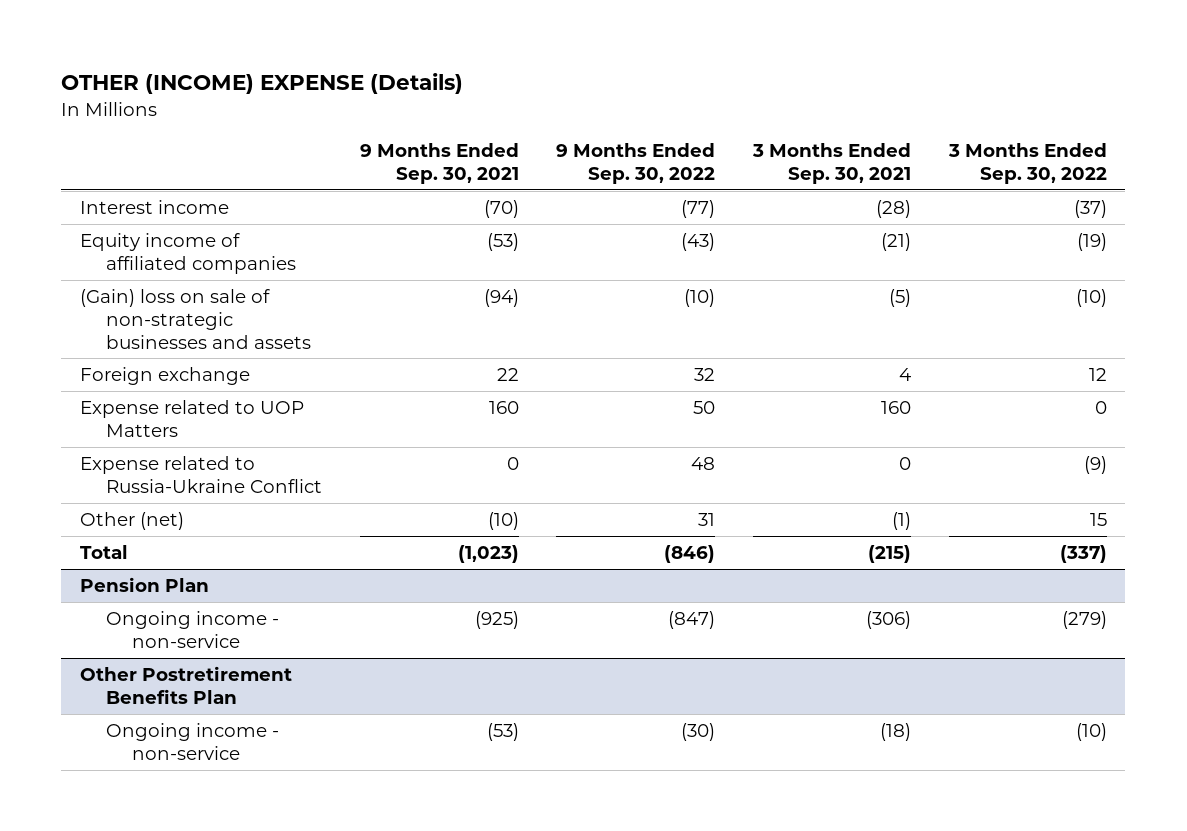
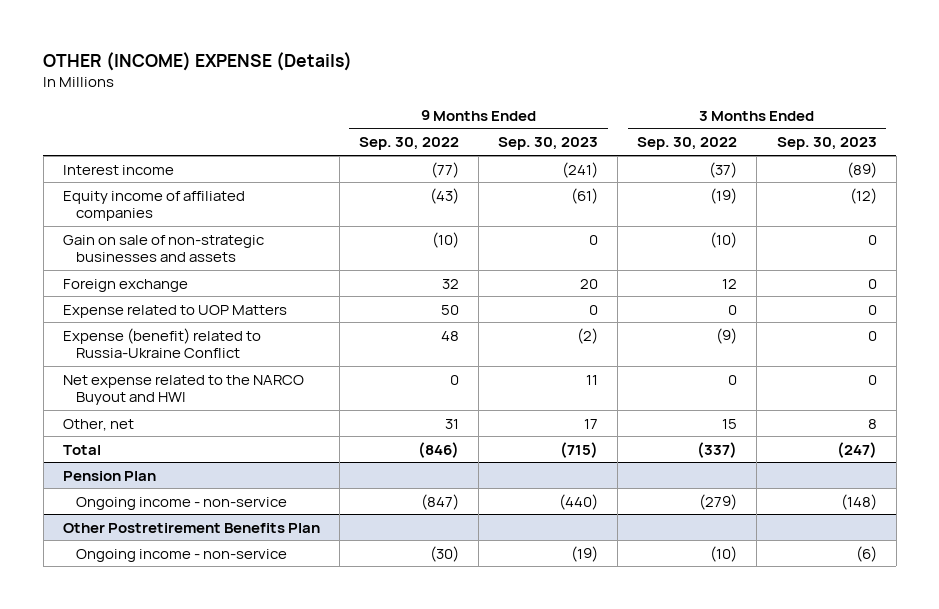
[359,143,519,185] 9 Months Ended Sep. 30, 2021 -> none
[751,143,911,185] 3 Months Ended Sep. 30, 2021 -> none
none -> [498,137,599,151] Sep. 30, 2023
none -> [776,137,877,151] Sep. 30, 2023
[79,288,311,349] (Gain) loss on sale of non-strategic businesses and assets -> [62,234,264,263] Gain on sale of non-strategic businesses and assets
[79,455,322,493] Expense related to Russia-Ukraine Conflict -> [62,327,261,359] Expense (benefit) related to Russia-Ukraine Conflict
none -> [62,374,304,406] Net expense related to the NARCO Buyout and HWI
[79,511,184,530] Other (net) -> [62,418,134,431] Other, net

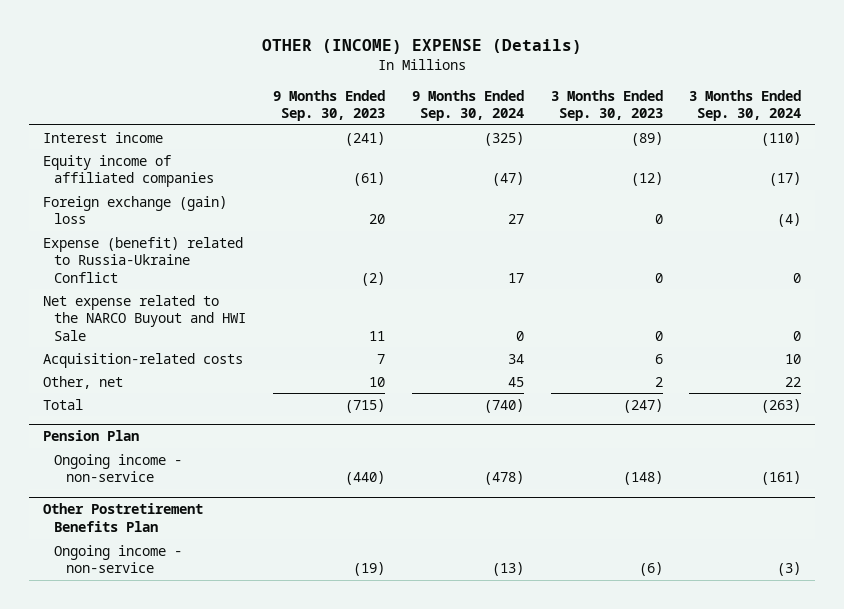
[359,137,460,151] Sep. 30, 2022 -> none
[637,137,738,151] Sep. 30, 2022 -> none
none -> [411,89,524,122] 9 Months Ended Sep. 30, 2024
none -> [689,89,802,122] 3 Months Ended Sep. 30, 2024
[62,234,264,263] Gain on sale of non-strategic businesses and assets -> none
[62,304,287,318] Expense related to UOP Matters -> none
[62,278,188,292] Foreign exchange -> [42,195,227,225] Foreign exchange (gain) loss
[62,374,304,406] Net expense related to the NARCO Buyout and HWI -> [42,294,247,341] Net expense related to the NARCO Buyout and HWI Sale
none -> [42,352,243,368] Acquisition-related costs
[584,418,599,429] 17 -> [368,376,385,387] 10
[867,418,877,429] 8 -> [654,376,663,387] 2

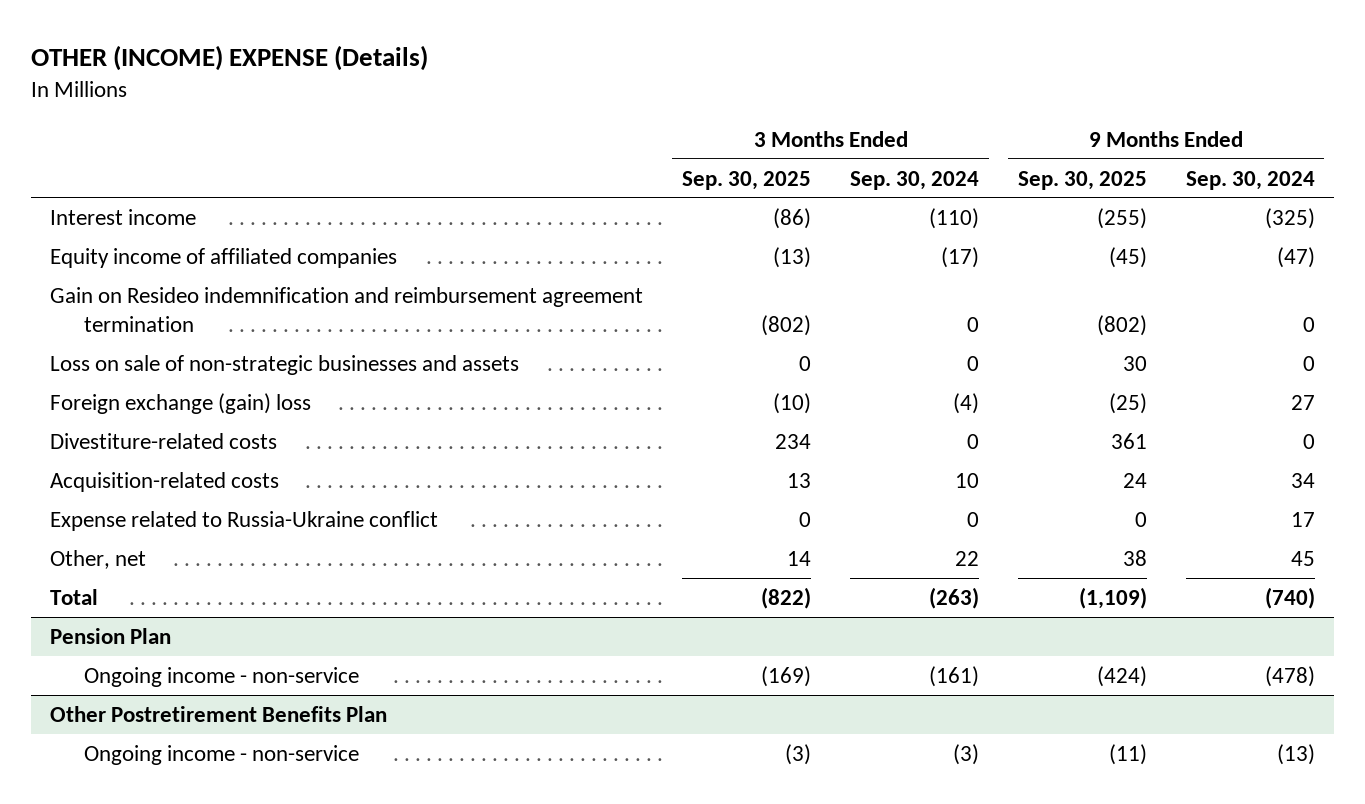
[272,89,385,122] 9 Months Ended Sep. 30, 2023 -> none
[550,89,663,122] 3 Months Ended Sep. 30, 2023 -> none
none -> [682,170,812,190] Sep. 30, 2025
none -> [1017,170,1147,190] Sep. 30, 2025
none -> [50,286,644,333] Gain on Resideo indemnification and reimbursement agreement termination
none -> [50,354,520,375] Loss on sale of non-strategic businesses and assets
[42,236,243,283] Expense (benefit) related to Russia-Ukraine Conflict -> none
[42,294,247,341] Net expense related to the NARCO Buyout and HWI Sale -> none
none -> [50,432,278,449] Divestiture-related costs
none -> [50,510,439,531] Expense related to Russia-Ukraine conflict

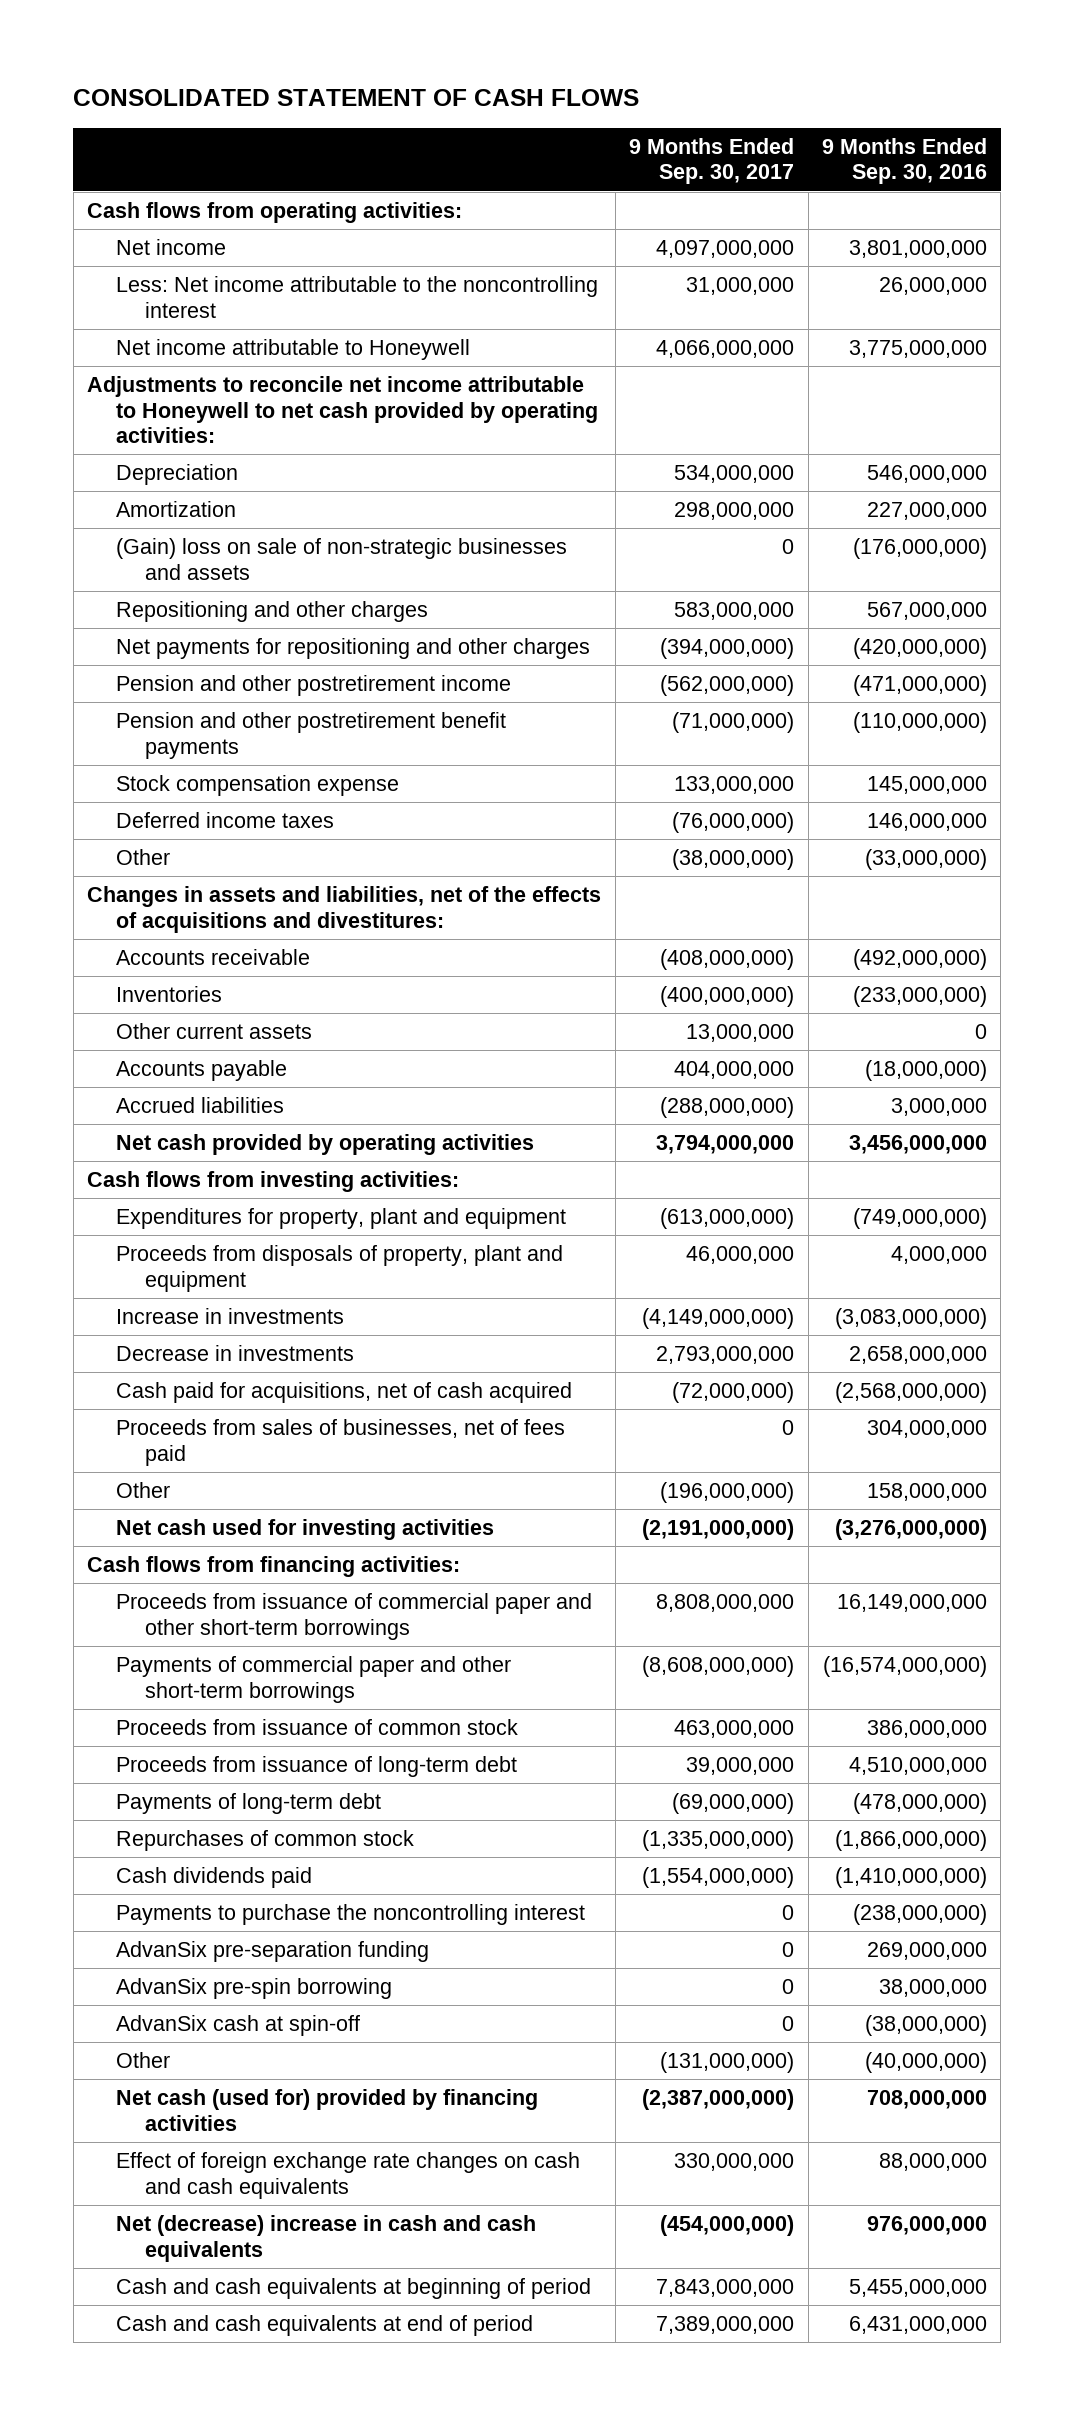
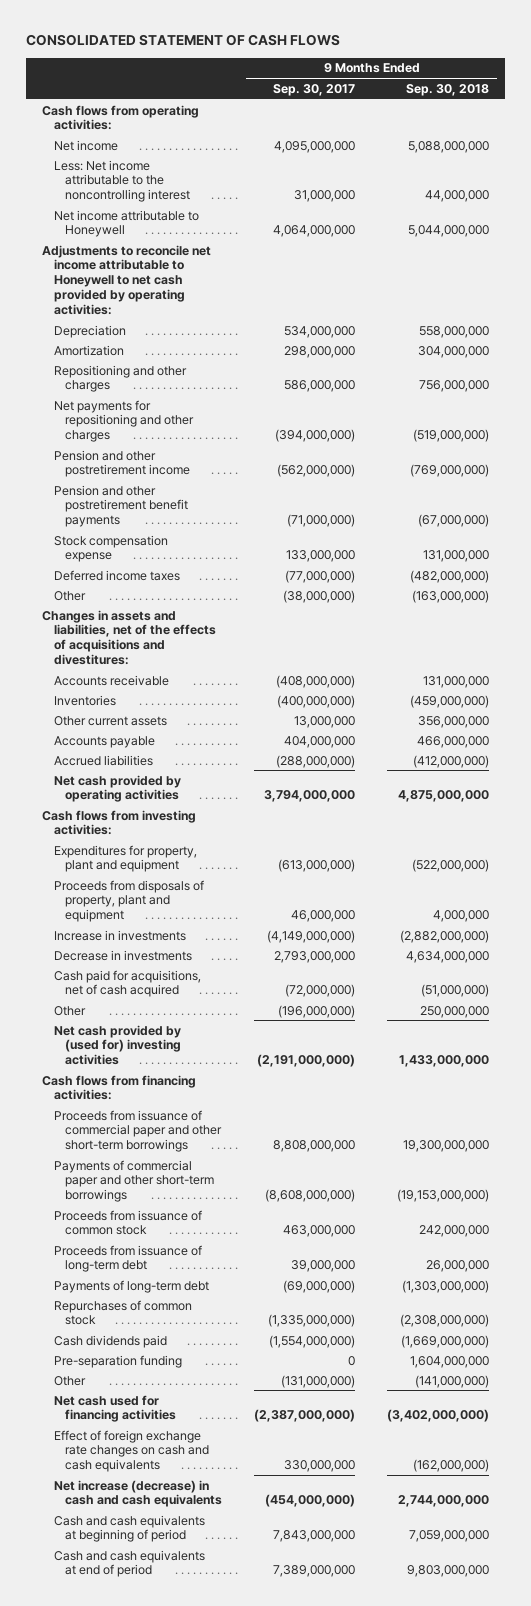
[821,137,987,185] 9 Months Ended Sep. 30, 2016 -> none
none -> [406,83,490,96] Sep. 30, 2018
[656,240,795,259] 4,097,000,000 -> [274,140,356,153] 4,095,000,000
[656,340,795,359] 4,066,000,000 -> [273,225,356,238] 4,064,000,000
[115,538,567,580] (Gain) loss on sale of non-strategic businesses and assets -> none
[674,602,795,621] 583,000,000 -> [284,380,356,393] 586,000,000
[672,812,795,834] (76,000,000) -> [285,569,356,583] (77,000,000)
[115,1419,565,1466] Proceeds from sales of businesses, net of fees paid -> none
[115,1519,494,1541] Net cash used for investing activities -> [53,1024,182,1066] Net cash provided by (used for) investing activities
[115,1904,585,1926] Payments to purchase the noncontrolling interest -> none
[115,1978,392,2000] AdvanSix pre-spin borrowing -> none
[115,2015,360,2037] AdvanSix cash at spin-off -> none
[115,1941,429,1963] AdvanSix pre-separation funding -> [53,1354,182,1368] Pre-separation funding
[115,2089,538,2131] Net cash (used for) provided by financing activities -> [53,1394,177,1423] Net cash used for financing activities
[115,2215,536,2262] Net (decrease) increase in cash and cash equivalents -> [53,1479,223,1508] Net increase (decrease) in cash and cash equivalents

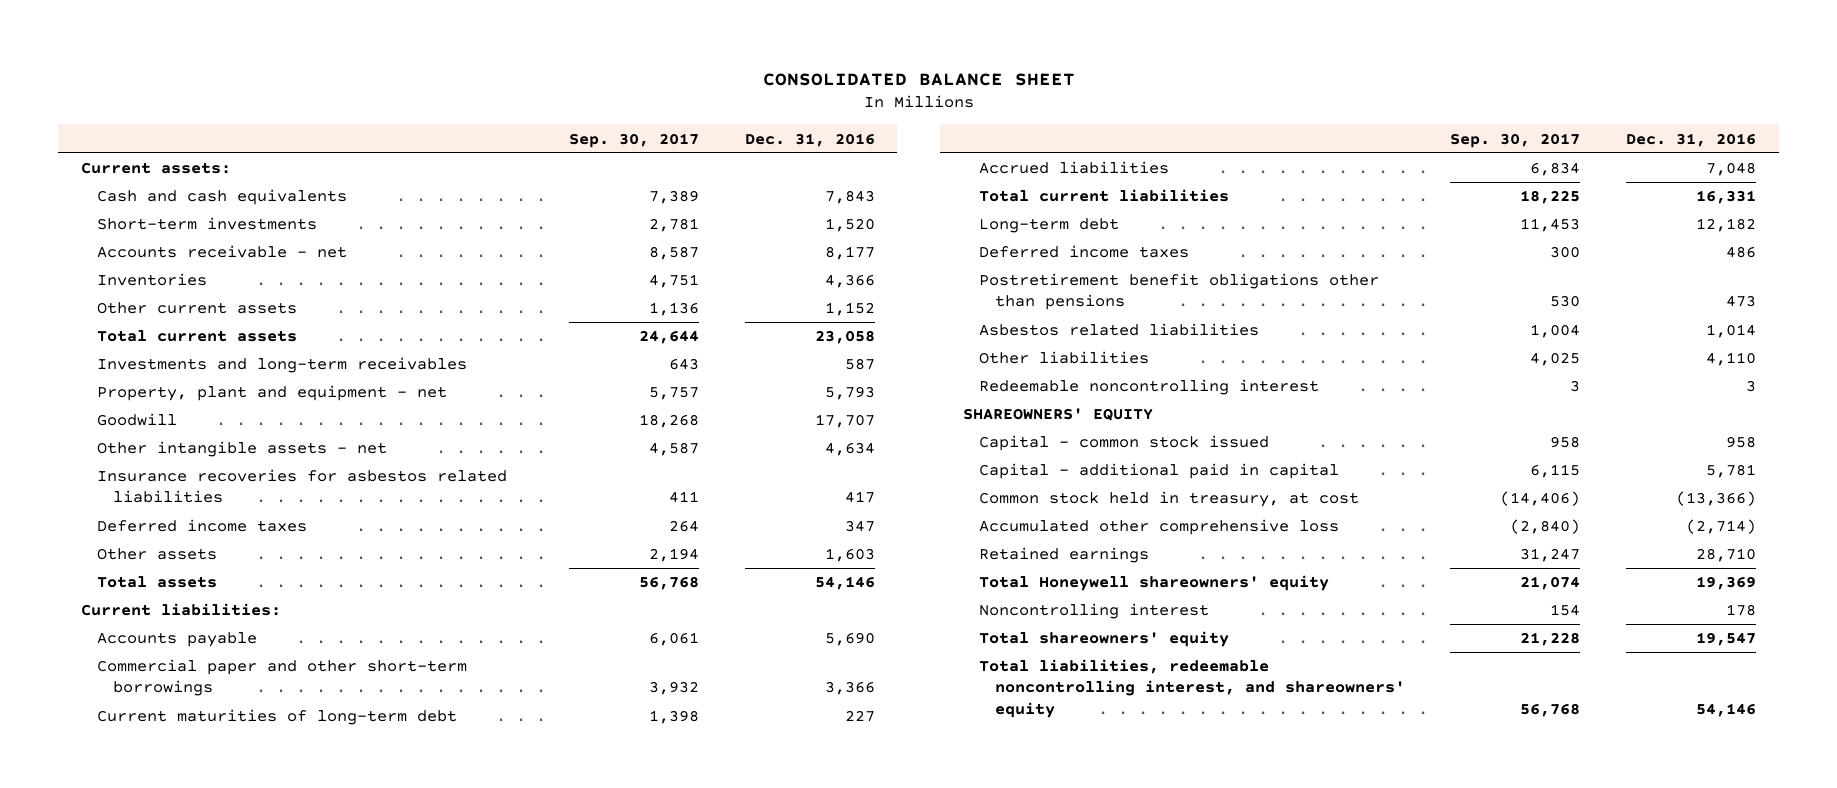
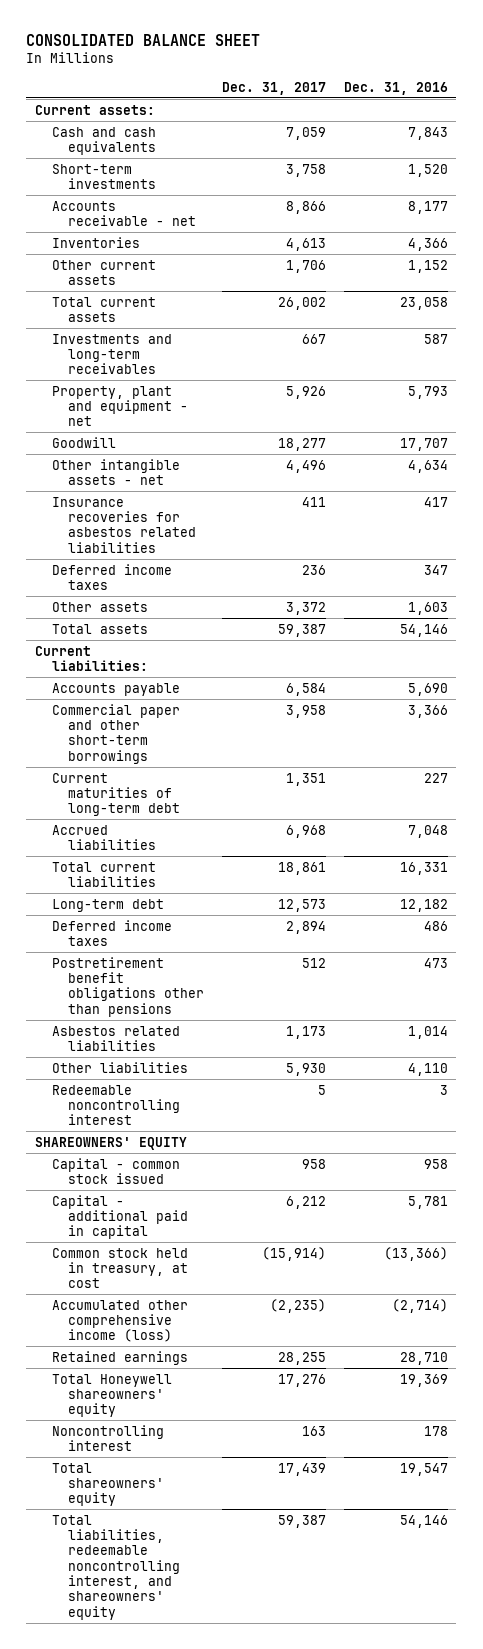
[569,132,700,148] Sep. 30, 2017 -> none
none -> [221,81,326,95] Dec. 31, 2017
[978,519,1339,536] Accumulated other comprehensive loss -> [51,1299,188,1343] Accumulated other comprehensive income (loss)

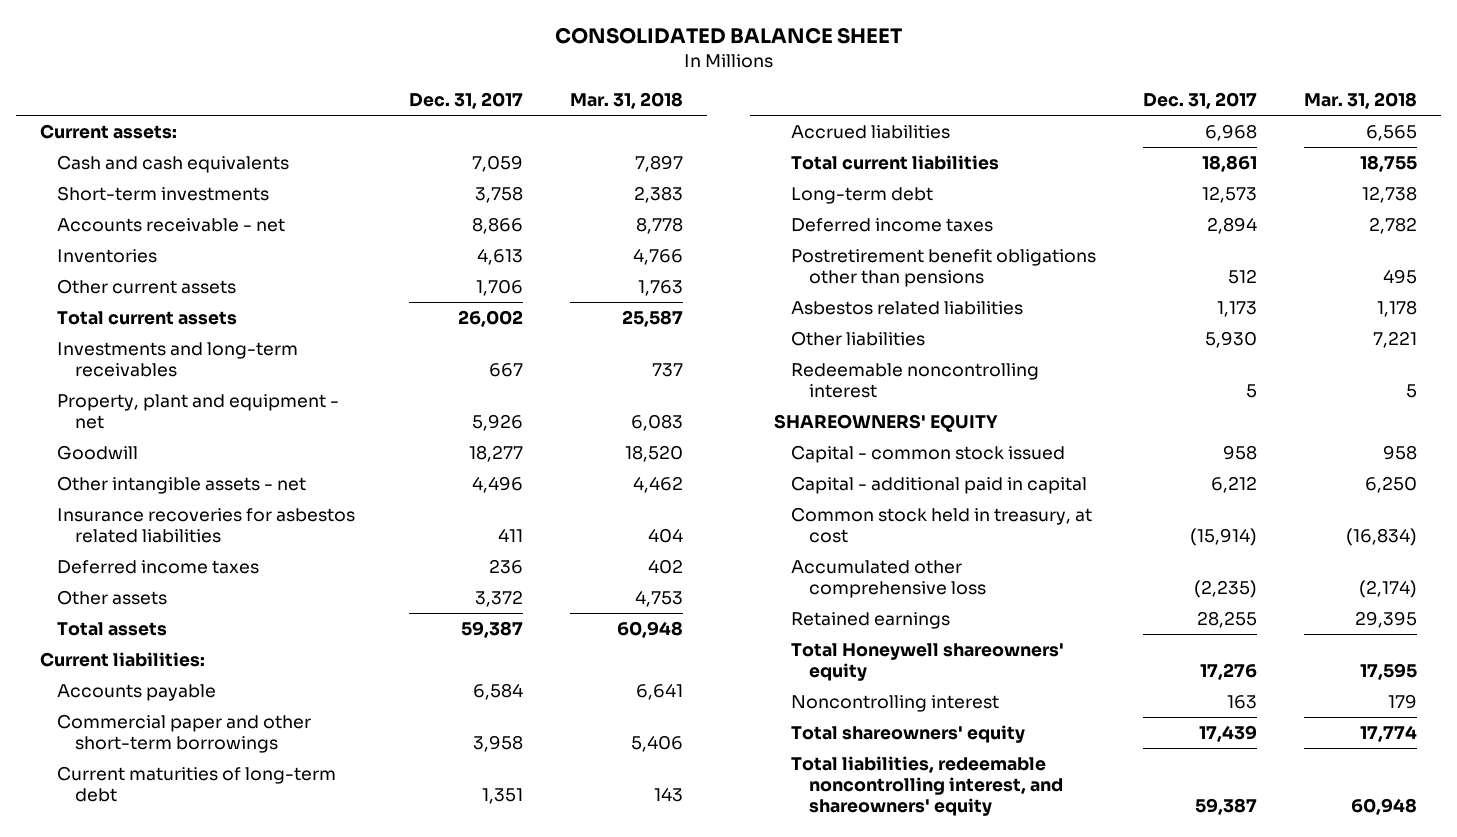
[343,81,448,95] Dec. 31, 2016 -> none
none -> [570,92,684,110] Mar. 31, 2018
[51,1299,188,1343] Accumulated other comprehensive income (loss) -> [791,559,986,598] Accumulated other comprehensive loss

